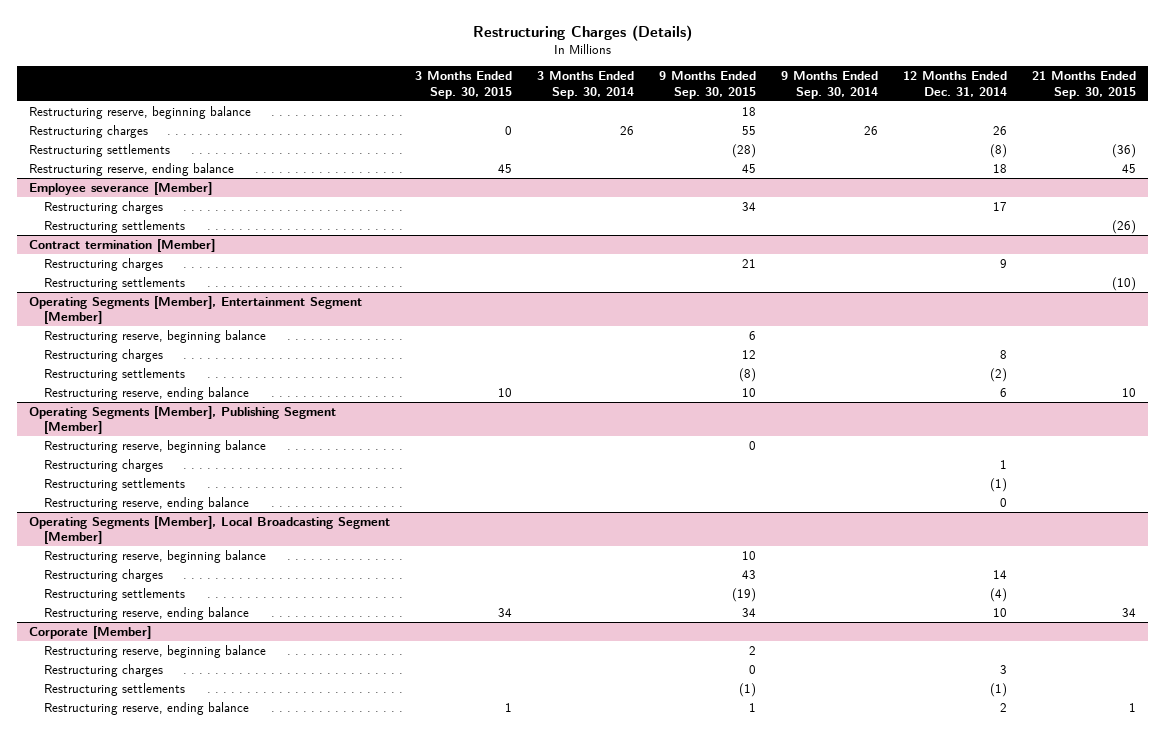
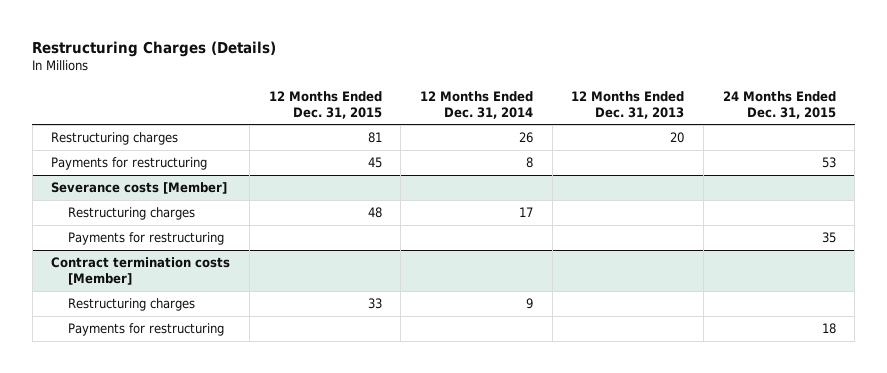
[415,71,513,99] 3 Months Ended Sep. 30, 2015 -> none
[537,71,635,99] 3 Months Ended Sep. 30, 2014 -> none
[659,71,757,99] 9 Months Ended Sep. 30, 2015 -> none
[781,71,879,99] 9 Months Ended Sep. 30, 2014 -> none
[1031,71,1136,99] 21 Months Ended Sep. 30, 2015 -> none
none -> [268,90,382,119] 12 Months Ended Dec. 31, 2015
none -> [571,90,685,119] 12 Months Ended Dec. 31, 2013
none -> [722,90,836,119] 24 Months Ended Dec. 31, 2015
[29,105,252,119] Restructuring reserve, beginning balance -> none
[29,162,235,176] Restructuring reserve, ending balance -> none
[29,143,171,157] Restructuring settlements -> [51,157,208,171] Payments for restructuring
[990,143,1008,158] (8) -> [526,157,534,169] 8
[29,181,213,195] Employee severance [Member] -> [51,182,228,195] Severance costs [Member]
[44,219,186,233] Restructuring settlements -> [67,232,224,246] Payments for restructuring
[29,238,216,252] Contract termination [Member] -> [51,257,231,286] Contract termination costs [Member]
[29,295,363,325] Operating Segments [Member], Entertainment Segment [Member] -> none
[44,329,267,343] Restructuring reserve, beginning balance -> none
[44,348,164,362] Restructuring charges -> none
[44,367,186,381] Restructuring settlements -> none
[44,386,250,400] Restructuring reserve, ending balance -> none
[29,405,337,435] Operating Segments [Member], Publishing Segment [Member] -> none
[44,439,267,453] Restructuring reserve, beginning balance -> none
[44,458,164,472] Restructuring charges -> none
[44,477,186,491] Restructuring settlements -> none
[44,496,250,510] Restructuring reserve, ending balance -> none
[29,515,391,545] Operating Segments [Member], Local Broadcasting Segment [Member] -> none
[44,549,267,563] Restructuring reserve, beginning balance -> none
[44,568,164,582] Restructuring charges -> none
[44,587,186,601] Restructuring settlements -> none
[44,606,250,620] Restructuring reserve, ending balance -> none
[29,625,152,639] Corporate [Member] -> none
[44,644,267,658] Restructuring reserve, beginning balance -> none
[44,663,164,677] Restructuring charges -> none
[44,682,186,696] Restructuring settlements -> none
[44,701,250,715] Restructuring reserve, ending balance -> none
[44,276,186,290] Restructuring settlements -> [67,323,224,337] Payments for restructuring

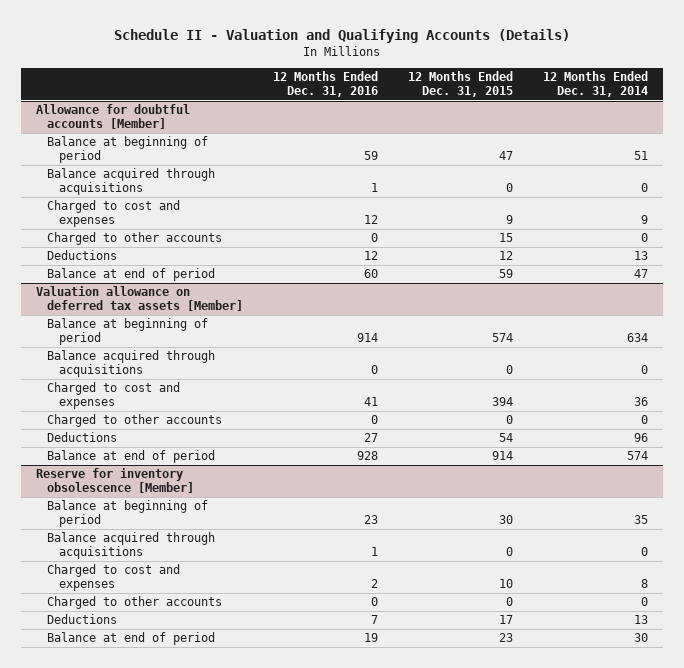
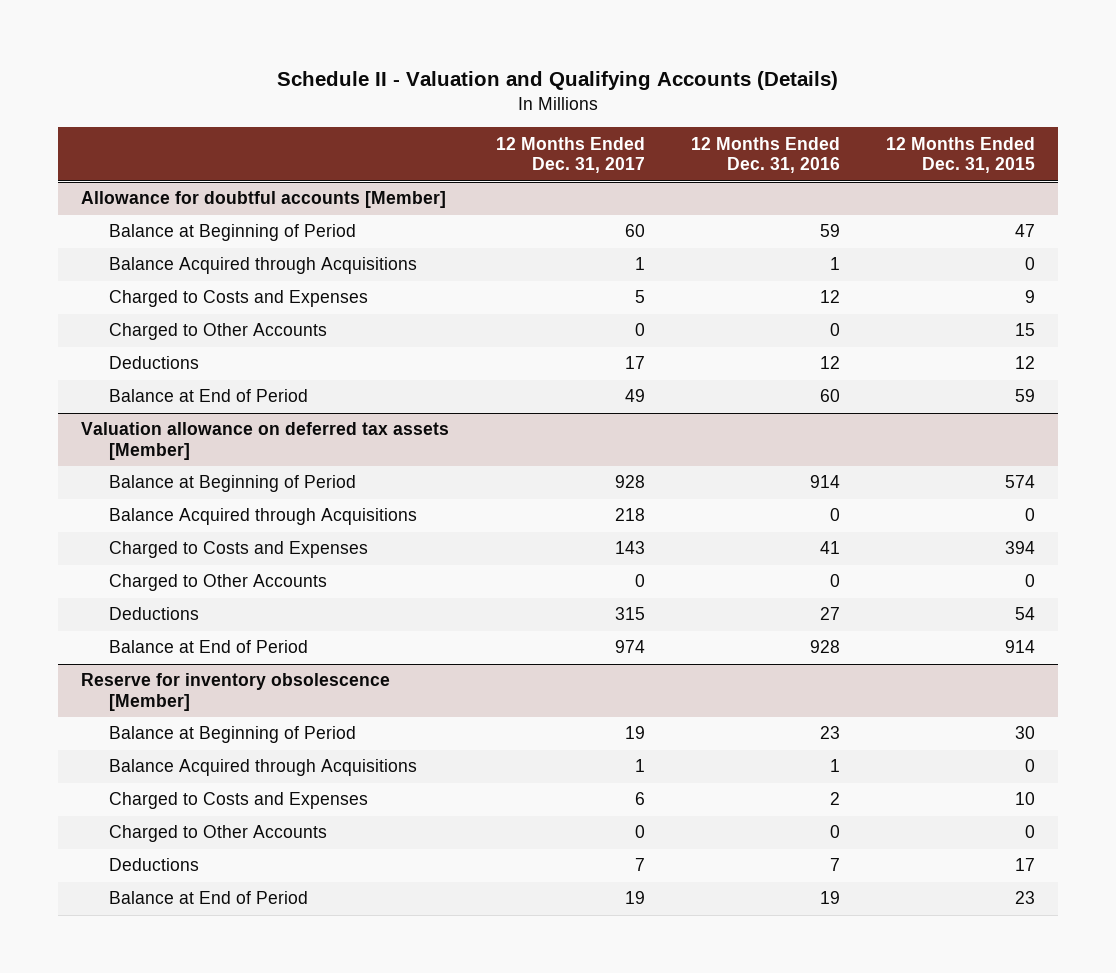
[542,71,648,98] 12 Months Ended Dec. 31, 2014 -> none
none -> [495,136,645,174] 12 Months Ended Dec. 31, 2017
[47,136,209,164] Balance at beginning of period -> [109,224,357,242] Balance at Beginning of Period
[47,168,216,196] Balance acquired through acquisitions -> [109,257,418,275] Balance Acquired through Acquisitions
[47,200,181,228] Charged to cost and expenses -> [109,290,369,308] Charged to Costs and Expenses
[47,232,223,246] Charged to other accounts -> [109,323,328,341] Charged to Other Accounts
[47,268,216,282] Balance at end of period -> [109,389,309,403] Balance at End of Period
[47,318,209,346] Balance at beginning of period -> [109,475,357,493] Balance at Beginning of Period
[47,350,216,378] Balance acquired through acquisitions -> [109,508,418,526] Balance Acquired through Acquisitions
[47,382,181,410] Charged to cost and expenses -> [109,541,369,559] Charged to Costs and Expenses
[47,414,223,428] Charged to other accounts -> [109,574,328,592] Charged to Other Accounts
[47,450,216,464] Balance at end of period -> [109,640,309,654] Balance at End of Period
[47,500,209,528] Balance at beginning of period -> [109,726,357,744] Balance at Beginning of Period
[47,532,216,560] Balance acquired through acquisitions -> [109,759,418,777] Balance Acquired through Acquisitions
[47,564,181,592] Charged to cost and expenses -> [109,792,369,810] Charged to Costs and Expenses
[47,596,223,610] Charged to other accounts -> [109,825,328,843] Charged to Other Accounts
[47,632,216,646] Balance at end of period -> [109,891,309,905] Balance at End of Period

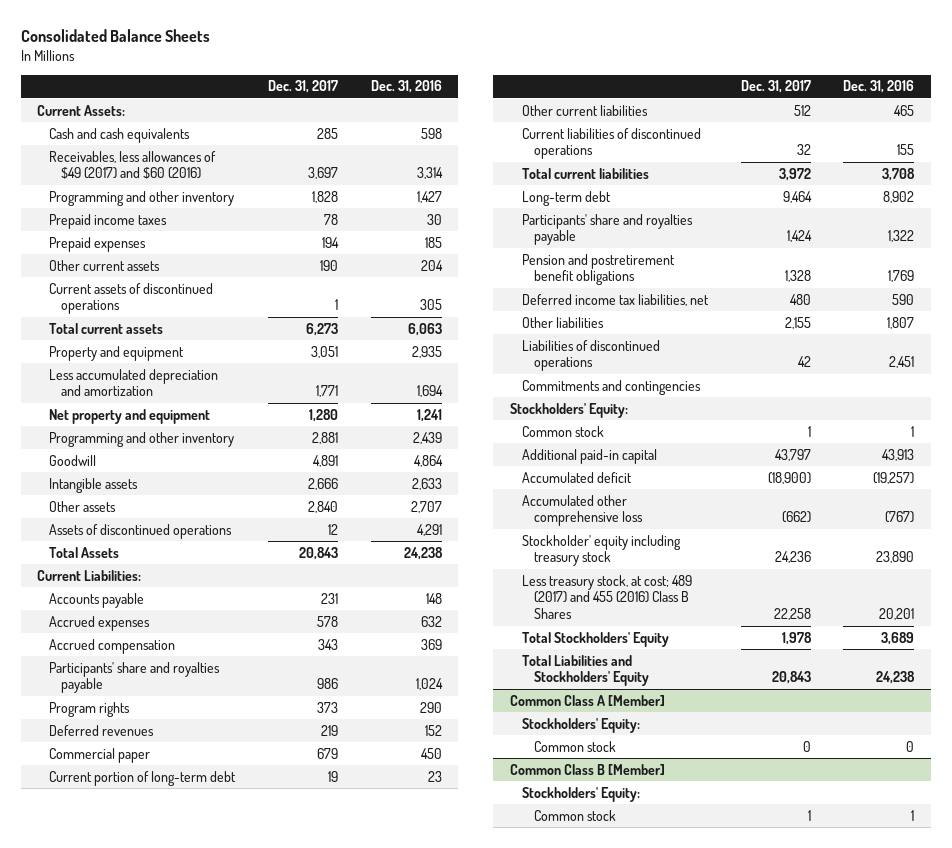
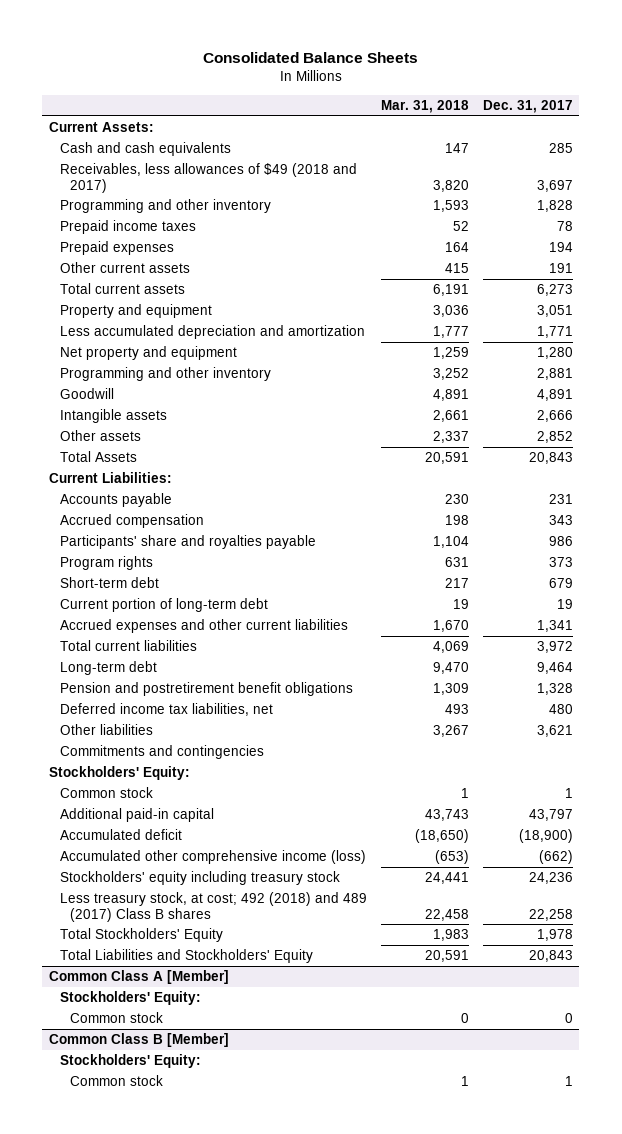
[370,80,442,94] Dec. 31, 2016 -> none
none -> [380,99,469,113] Mar. 31, 2018
[49,150,217,180] Receivables, less allowances of $49 (2017) and $60 (2016) -> [59,163,357,193] Receivables, less allowances of $49 (2018 and 2017)
[49,282,214,315] Current assets of discontinued operations -> none
[319,259,338,271] 190 -> [548,263,573,274] 191
[49,523,233,539] Assets of discontinued operations -> none
[307,500,338,513] 2,840 -> [536,431,573,444] 2,852
[49,615,151,631] Accrued expenses -> none
[49,724,155,736] Deferred revenues -> none
[49,747,151,763] Commercial paper -> [59,577,159,589] Short-term debt
[521,127,701,160] Current liabilities of discontinued operations -> none
[521,104,648,116] Other current liabilities -> [59,619,348,634] Accrued expenses and other current liabilities
[793,104,811,116] 512 -> [536,620,573,633] 1,341
[521,213,693,246] Participants' share and royalties payable -> none
[521,339,660,372] Liabilities of discontinued operations -> none
[784,316,811,329] 2,155 -> [536,725,573,738] 3,621
[521,494,643,527] Accumulated other comprehensive loss -> [59,850,366,865] Accumulated other comprehensive income (loss)
[521,534,681,567] Stockholder' equity including treasury stock -> [59,871,340,886] Stockholders' equity including treasury stock
[521,574,692,620] Less treasury stock, at cost; 489 (2017) and 455 (2016) Class B Shares -> [59,892,367,922] Less treasury stock, at cost; 492 (2018) and 489 (2017) Class B shares

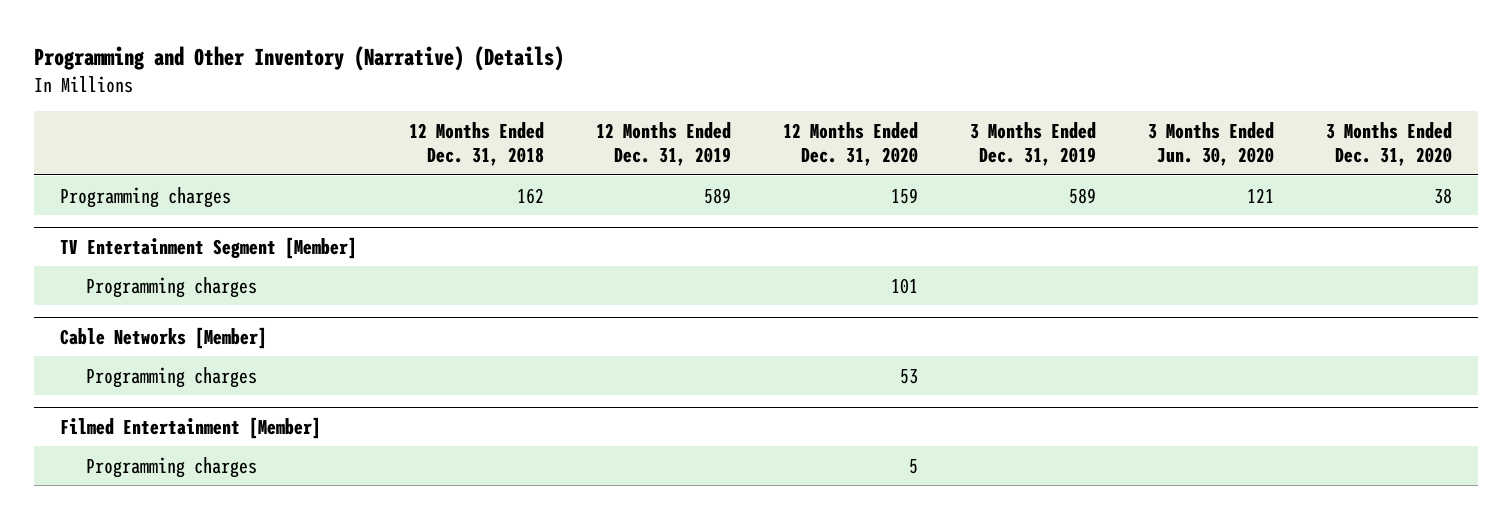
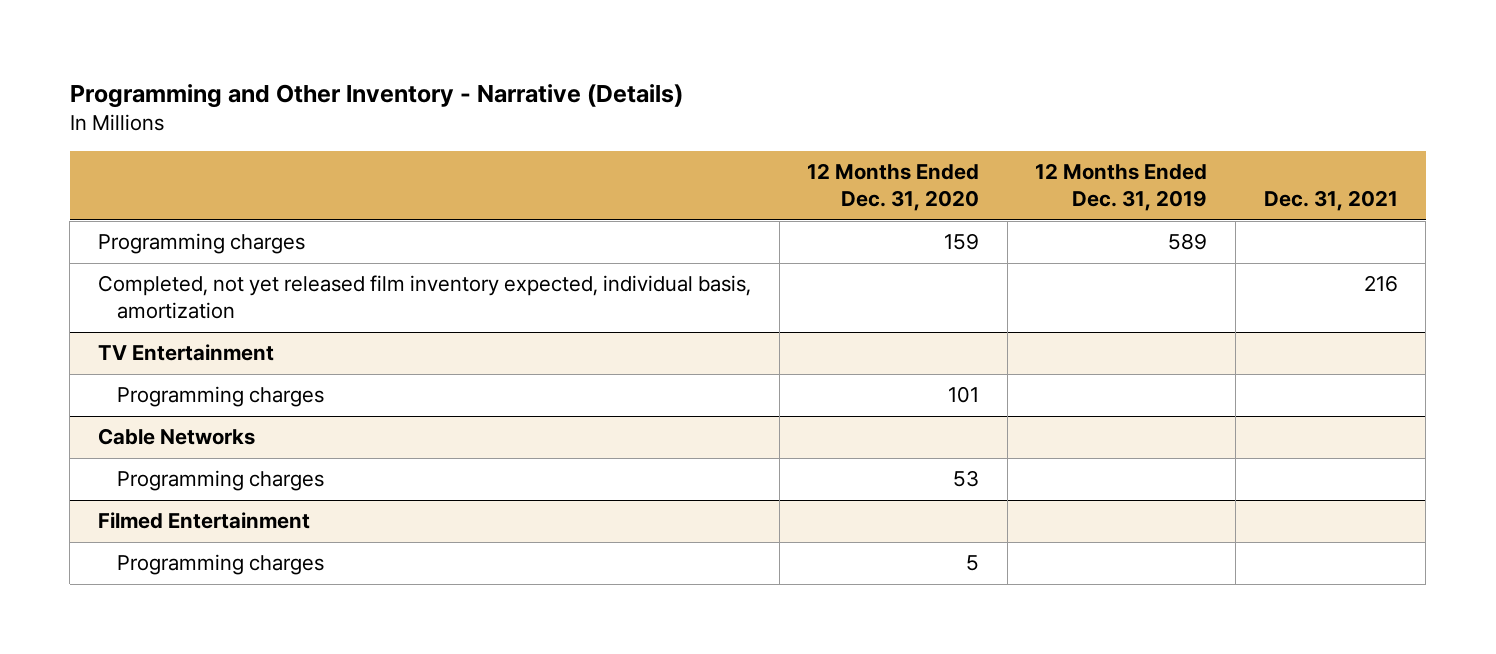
[34,45,565,71] Programming and Other Inventory (Narrative) (Details) -> [69,84,683,109] Programming and Other Inventory - Narrative (Details)
[409,121,545,167] 12 Months Ended Dec. 31, 2018 -> none
[970,121,1097,167] 3 Months Ended Dec. 31, 2019 -> none
[1148,121,1275,167] 3 Months Ended Jun. 30, 2020 -> none
[1326,121,1453,167] 3 Months Ended Dec. 31, 2020 -> none
none -> [1263,190,1398,212] Dec. 31, 2021
none -> [98,275,752,320] Completed, not yet released film inventory expected, individual basis, amortization
[60,236,358,259] TV Entertainment Segment [Member] -> [98,344,275,362] TV Entertainment
[60,326,268,349] Cable Networks [Member] -> [98,428,256,446] Cable Networks
[60,416,322,439] Filmed Entertainment [Member] -> [98,512,311,530] Filmed Entertainment

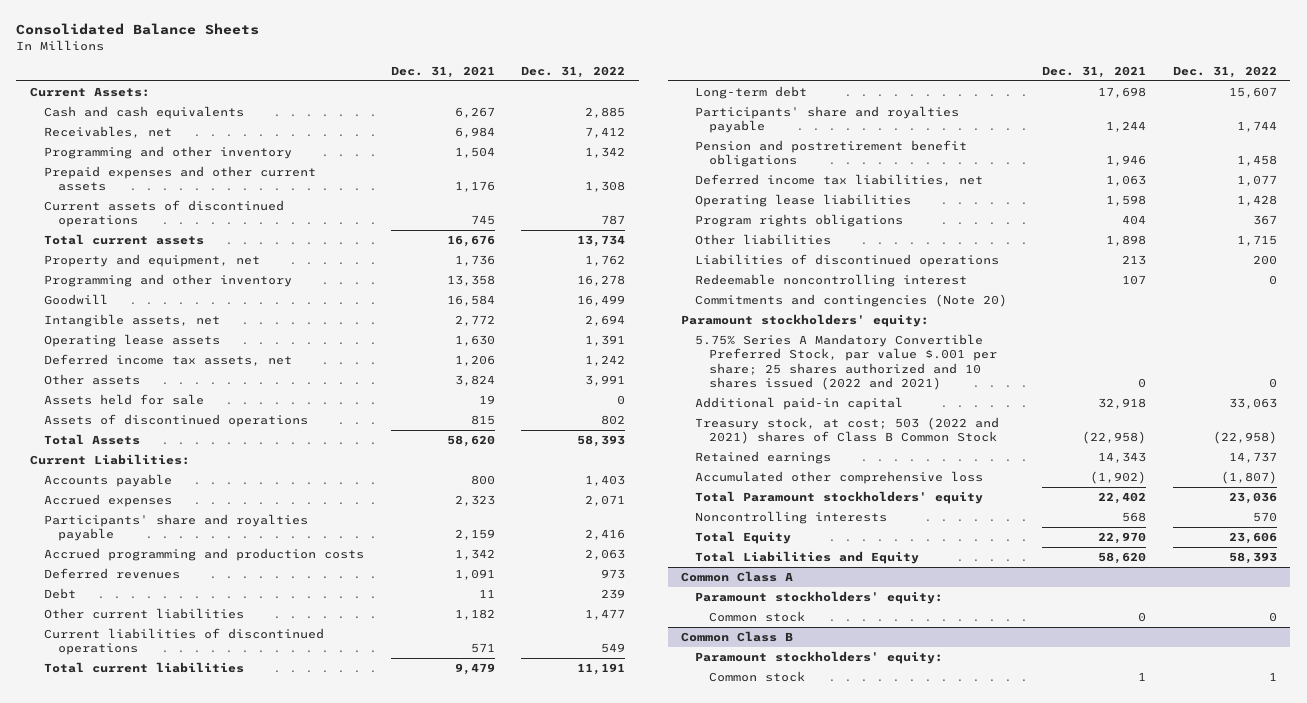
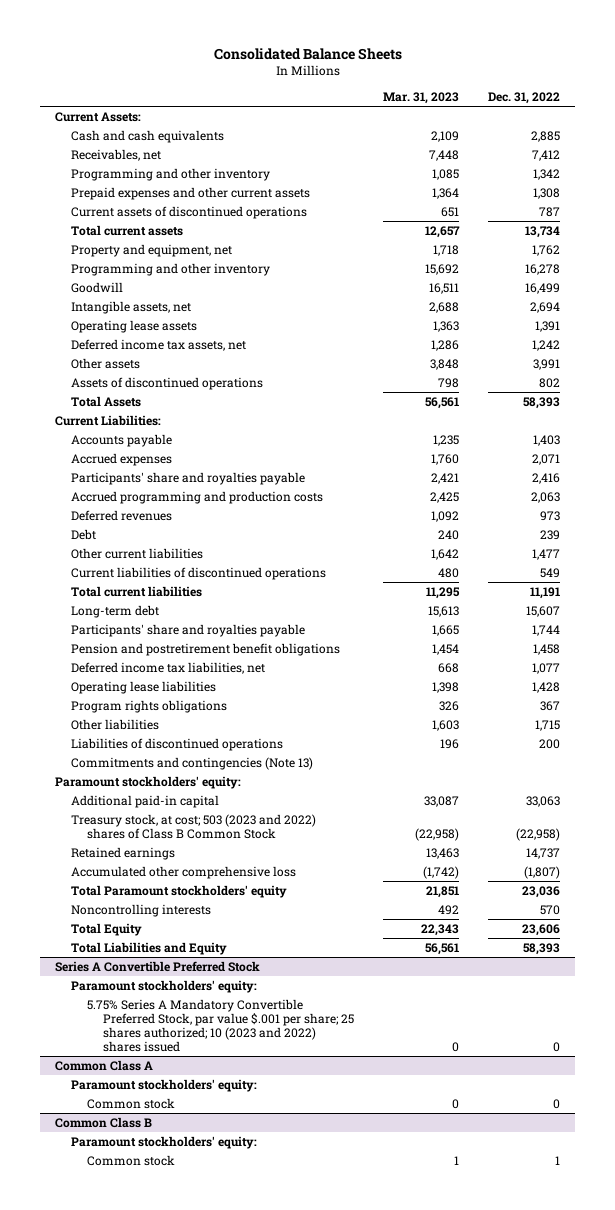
[390,66,495,79] Dec. 31, 2021 -> none
none -> [383,91,460,104] Mar. 31, 2023
[43,393,204,405] Assets held for sale -> none
[694,273,967,287] Redeemable noncontrolling interest -> none
[694,293,1007,307] Commitments and contingencies (Note 20) -> [70,756,313,770] Commitments and contingencies (Note 13)
[694,333,997,391] 5.75% Series A Mandatory Convertible Preferred Stock, par value $.001 per share; 25 shares authorized and 10 shares issued (2022 and 2021) -> none
[694,416,999,445] Treasury stock, at cost; 503 (2022 and 2021) shares of Class B Common Stock -> [70,813,316,839] Treasury stock, at cost; 503 (2023 and 2022) shares of Class B Common Stock
none -> [54,960,260,972] Series A Convertible Preferred Stock
none -> [70,979,257,993] Paramount stockholders' equity:
none -> [86,998,354,1053] 5.75% Series A Mandatory Convertible Preferred Stock, par value $.001 per share; 25 shares authorized; 10 (2023 and 2022) shares issued

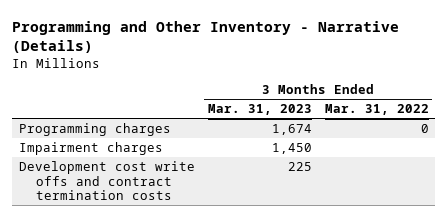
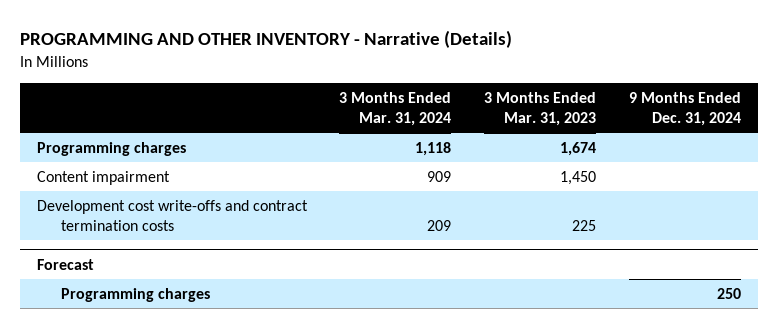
[12,20,400,53] Programming and Other Inventory - Narrative (Details) -> [20,30,513,49] PROGRAMMING AND OTHER INVENTORY - Narrative (Details)
[324,104,429,116] Mar. 31, 2022 -> none
none -> [339,92,452,127] 3 Months Ended Mar. 31, 2024
none -> [629,92,742,127] 9 Months Ended Dec. 31, 2024
[18,142,163,156] Impairment charges -> [36,170,170,185] Content impairment
[18,161,195,201] Development cost write offs and contract termination costs -> [36,199,308,231] Development cost write-offs and contract termination costs
none -> [36,258,94,270] Forecast
none -> [61,287,211,302] Programming charges

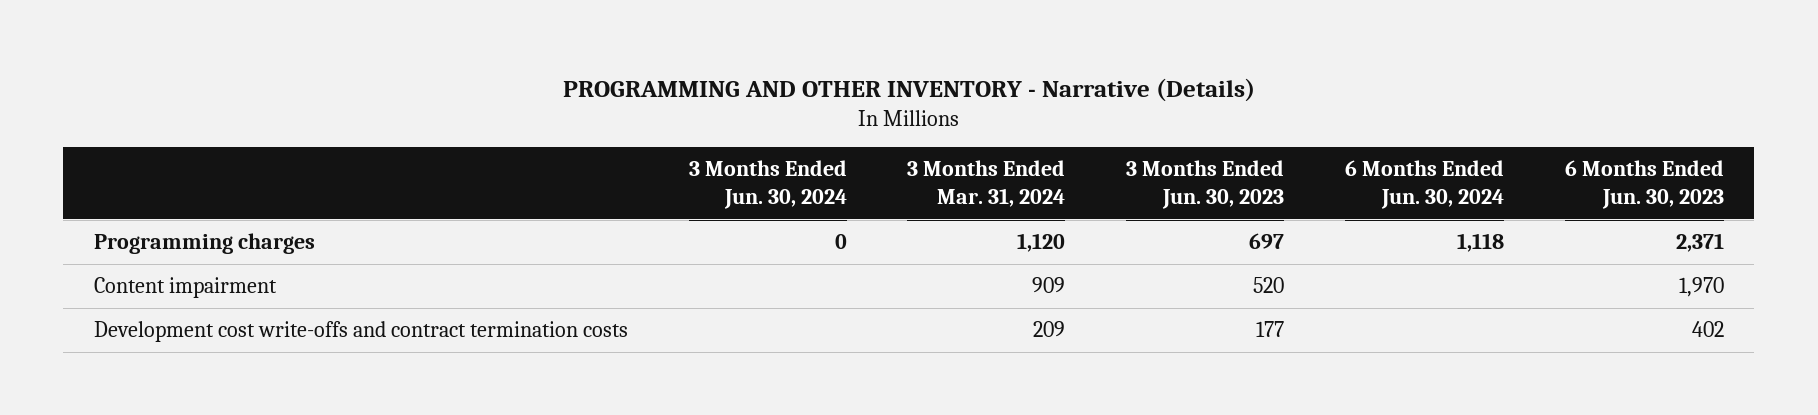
[484,92,597,127] 3 Months Ended Mar. 31, 2023 -> none
[629,92,742,127] 9 Months Ended Dec. 31, 2024 -> none
none -> [688,160,847,210] 3 Months Ended Jun. 30, 2024
none -> [1126,160,1285,210] 3 Months Ended Jun. 30, 2023
none -> [1344,160,1504,210] 6 Months Ended Jun. 30, 2024
none -> [1564,160,1724,210] 6 Months Ended Jun. 30, 2023
[415,141,452,156] 1,118 -> [1017,233,1066,253] 1,120
[36,258,94,270] Forecast -> none
[61,287,211,302] Programming charges -> none

